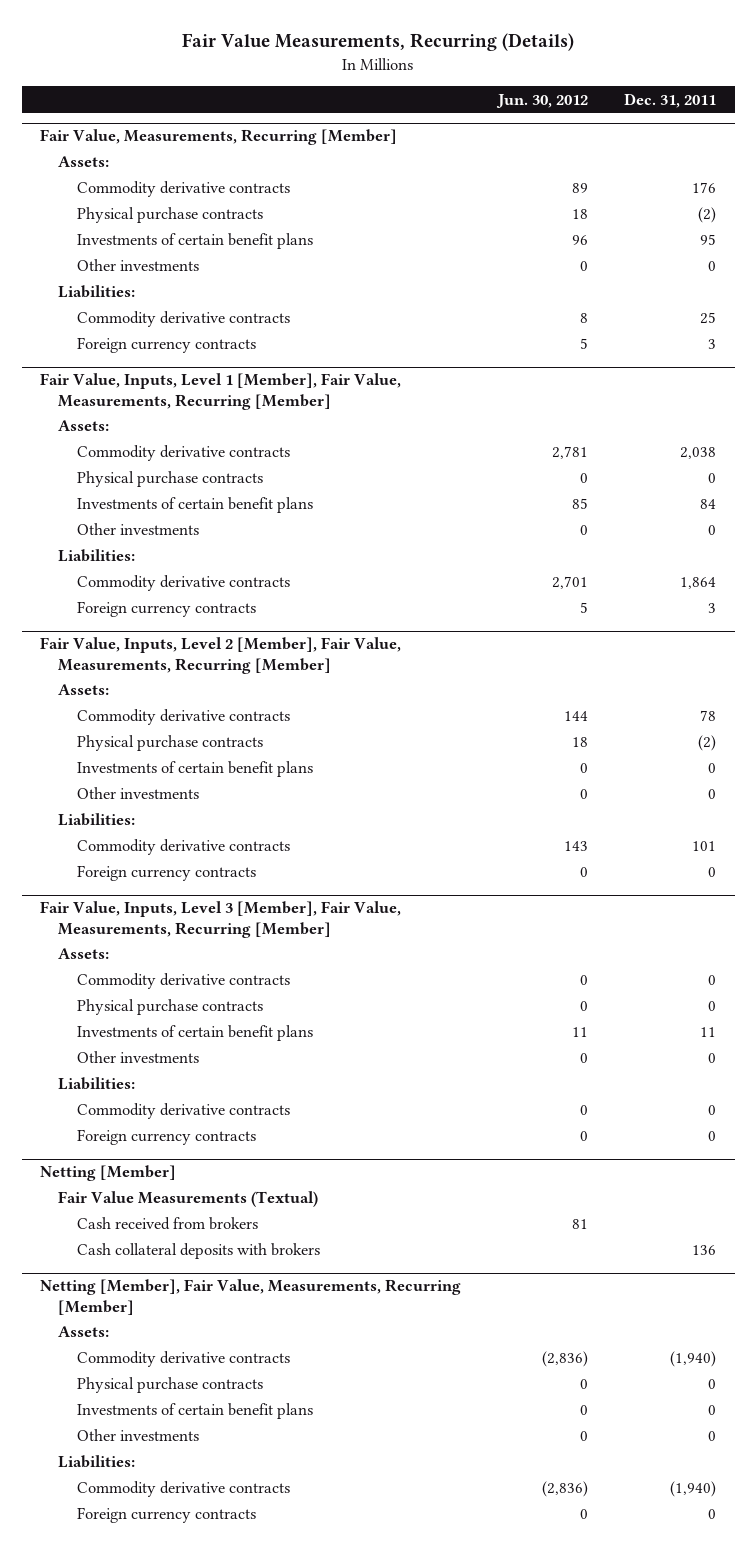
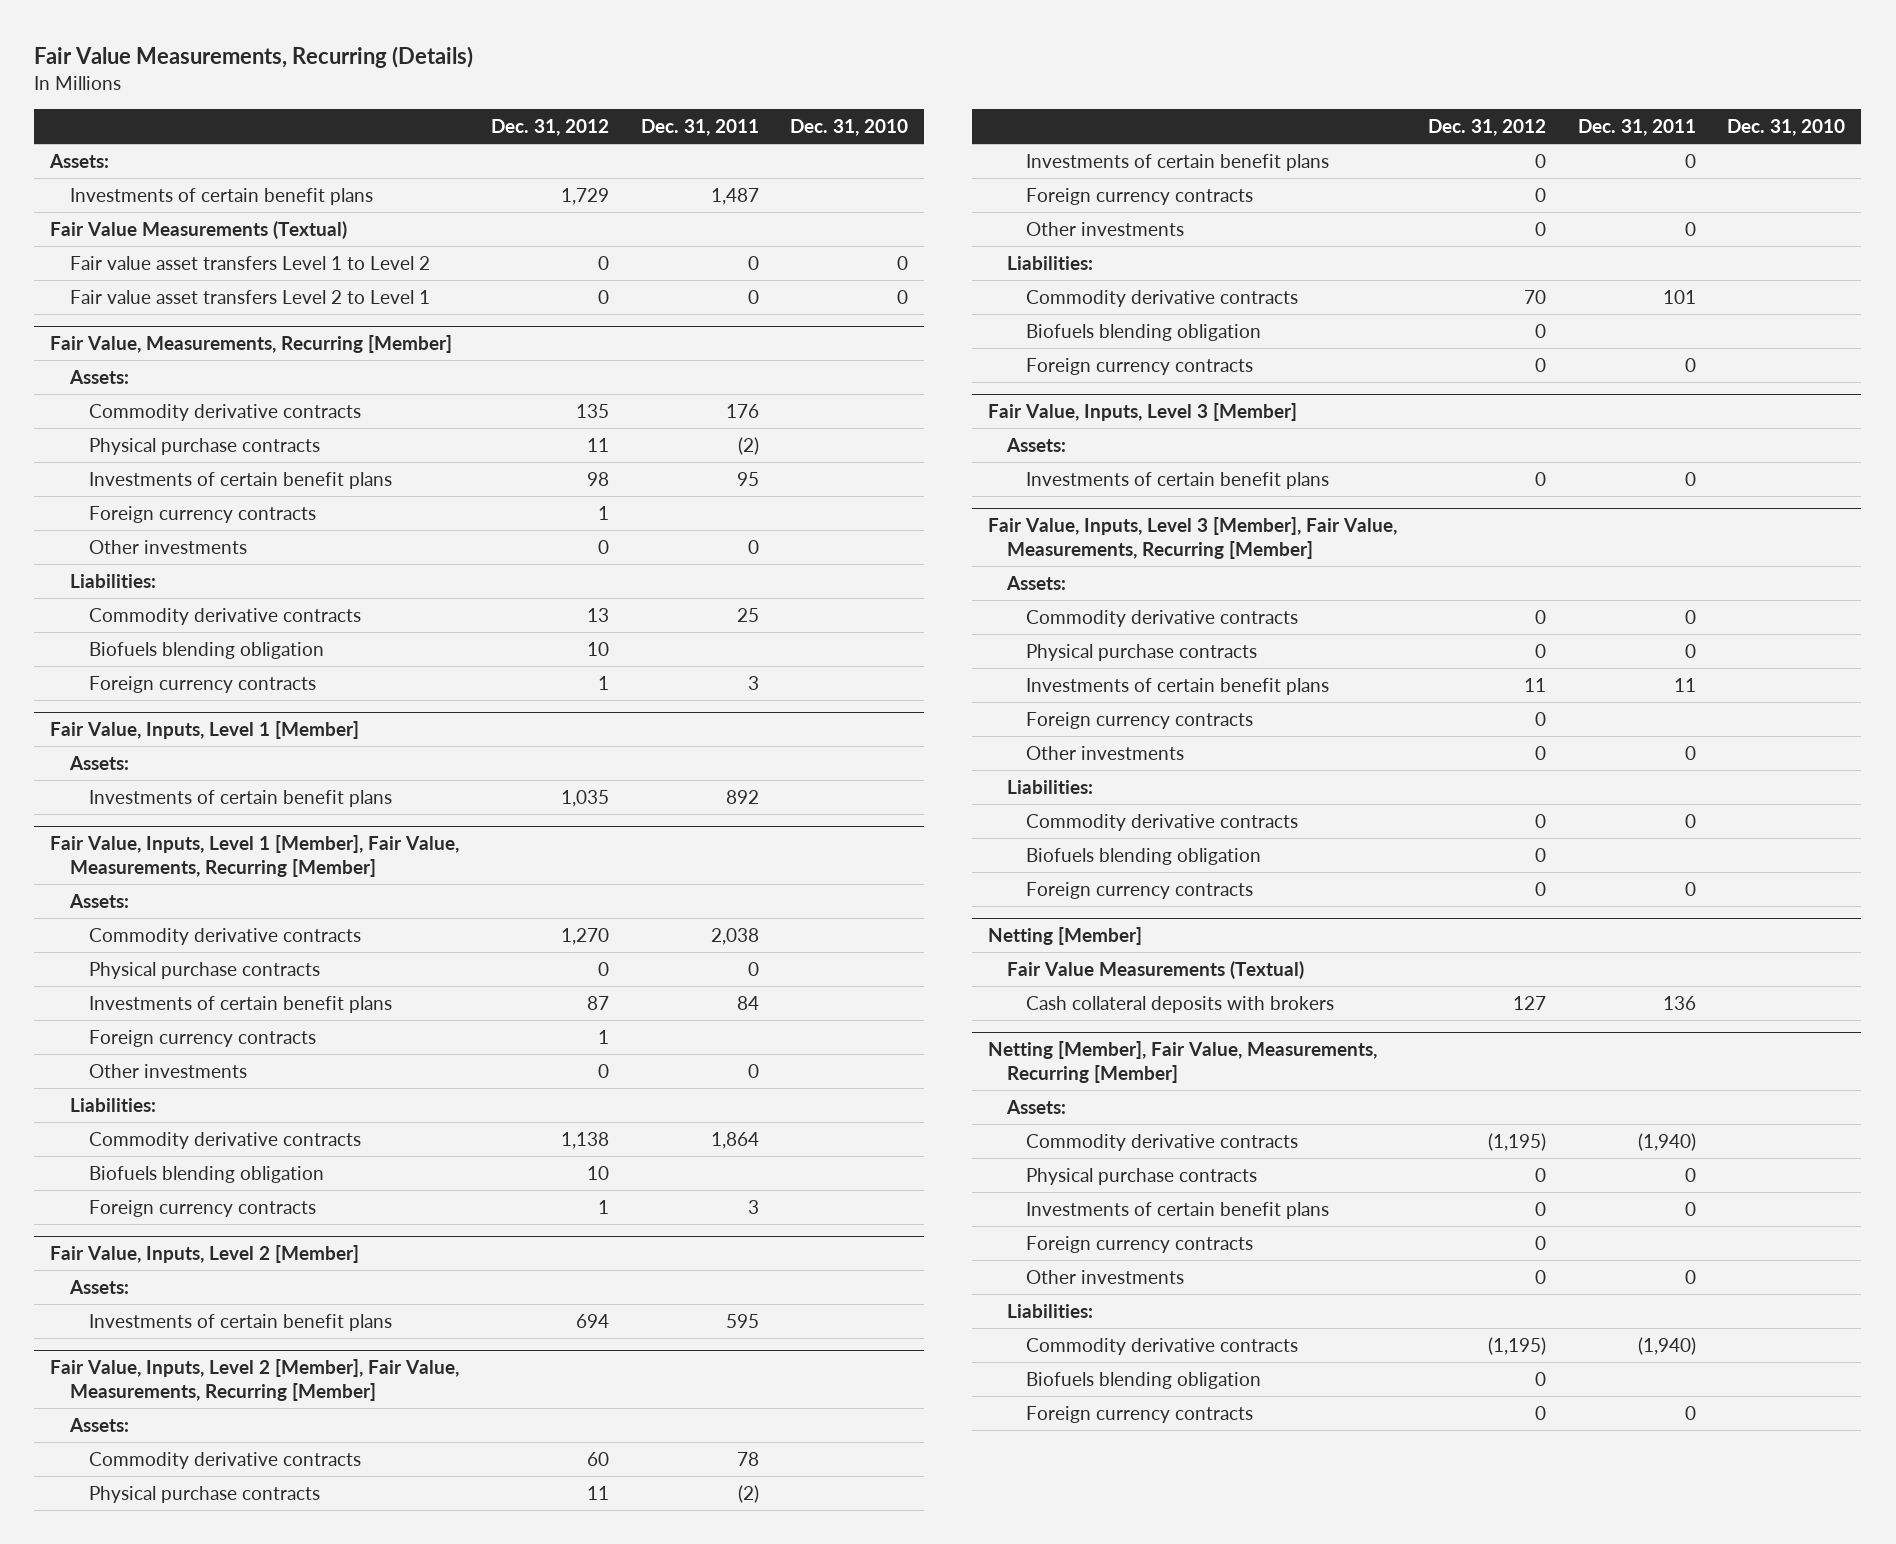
[495,93,588,108] Jun. 30, 2012 -> none
none -> [490,119,609,137] Dec. 31, 2012
none -> [790,119,909,137] Dec. 31, 2010
none -> [49,153,110,168] Assets:
none -> [69,187,373,205] Investments of certain benefit plans
none -> [50,220,348,239] Fair Value Measurements (Textual)
none -> [69,255,430,270] Fair value asset transfers Level 1 to Level 2
none -> [69,289,430,304] Fair value asset transfers Level 2 to Level 1
none -> [88,505,316,523] Foreign currency contracts
none -> [88,641,324,659] Biofuels blending obligation
none -> [50,720,360,739] Fair Value, Inputs, Level 1 [Member]
none -> [68,755,129,770] Assets:
none -> [88,789,392,807] Investments of certain benefit plans
none -> [88,1029,316,1047] Foreign currency contracts
none -> [88,1165,324,1183] Biofuels blending obligation
none -> [50,1244,360,1263] Fair Value, Inputs, Level 2 [Member]
none -> [68,1279,129,1294] Assets:
none -> [88,1313,392,1331] Investments of certain benefit plans
none -> [1026,187,1254,205] Foreign currency contracts
none -> [1026,323,1262,341] Biofuels blending obligation
none -> [987,402,1297,421] Fair Value, Inputs, Level 3 [Member]
none -> [1005,437,1066,452] Assets:
none -> [1026,471,1330,489] Investments of certain benefit plans
none -> [1026,711,1254,729] Foreign currency contracts
none -> [1026,847,1262,865] Biofuels blending obligation
[76,1217,258,1231] Cash received from brokers -> none
none -> [1026,1235,1254,1253] Foreign currency contracts
none -> [1026,1371,1262,1389] Biofuels blending obligation

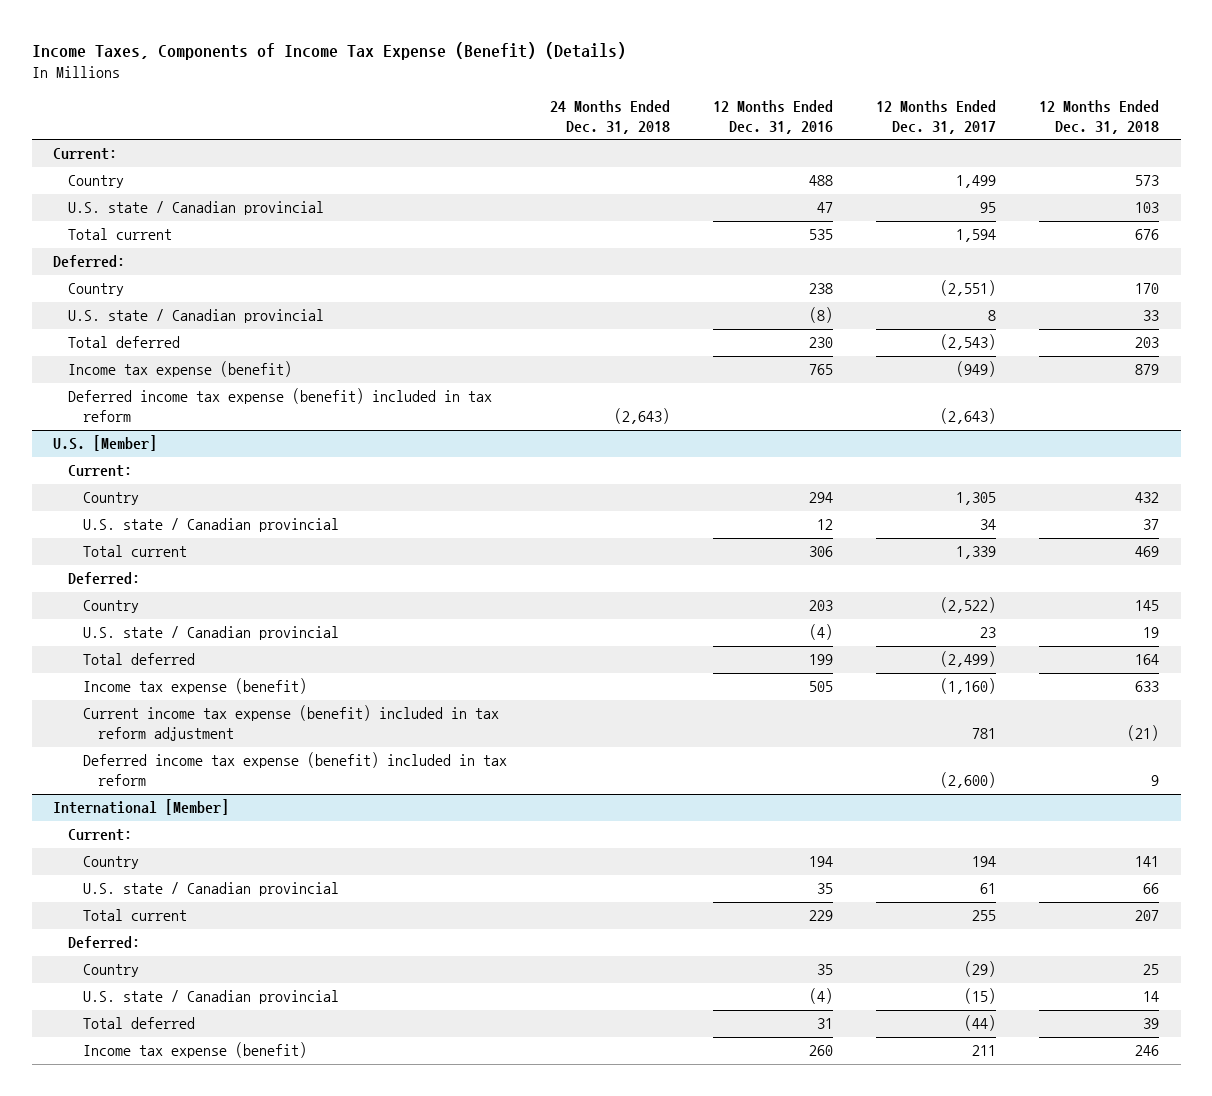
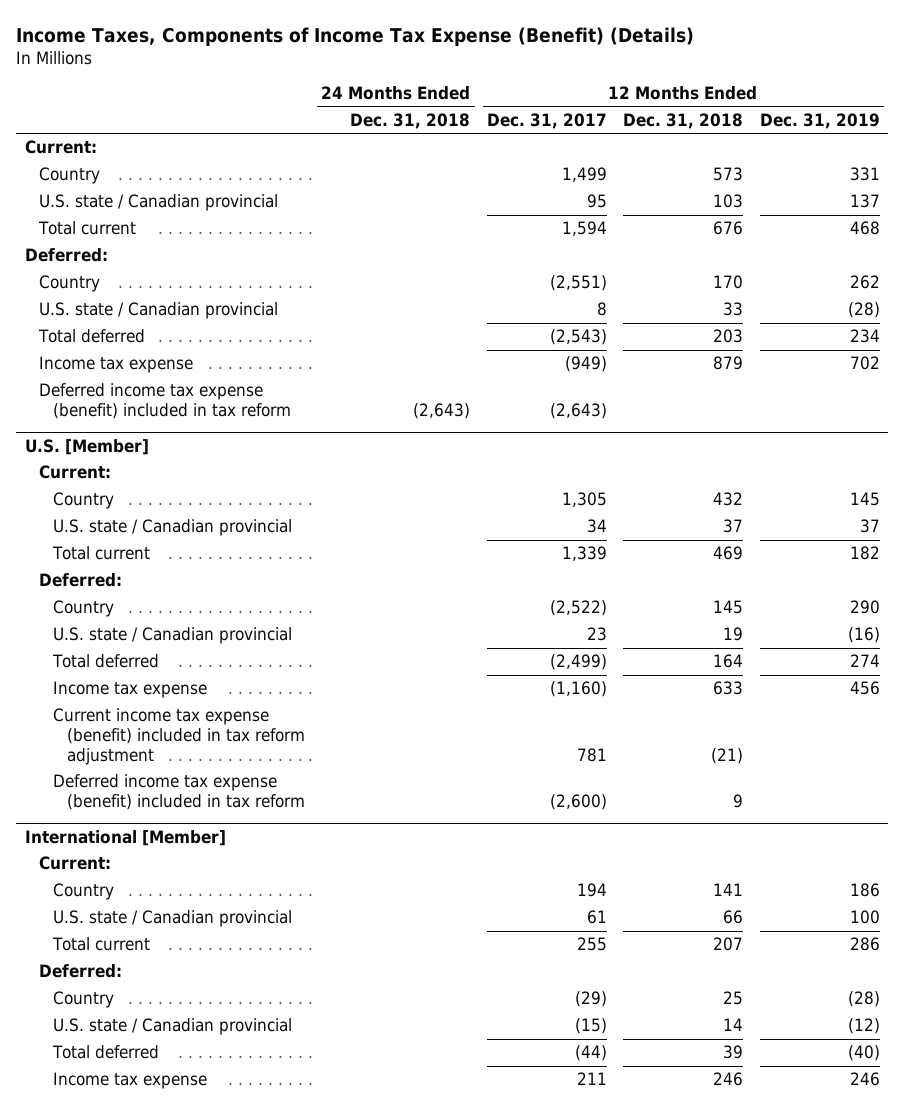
[713,99,834,134] 12 Months Ended Dec. 31, 2016 -> none
none -> [759,112,880,129] Dec. 31, 2019
[68,361,293,378] Income tax expense (benefit) -> [38,356,193,374] Income tax expense
[82,678,307,695] Income tax expense (benefit) -> [52,681,207,699] Income tax expense
[82,1042,307,1059] Income tax expense (benefit) -> [52,1072,207,1090] Income tax expense

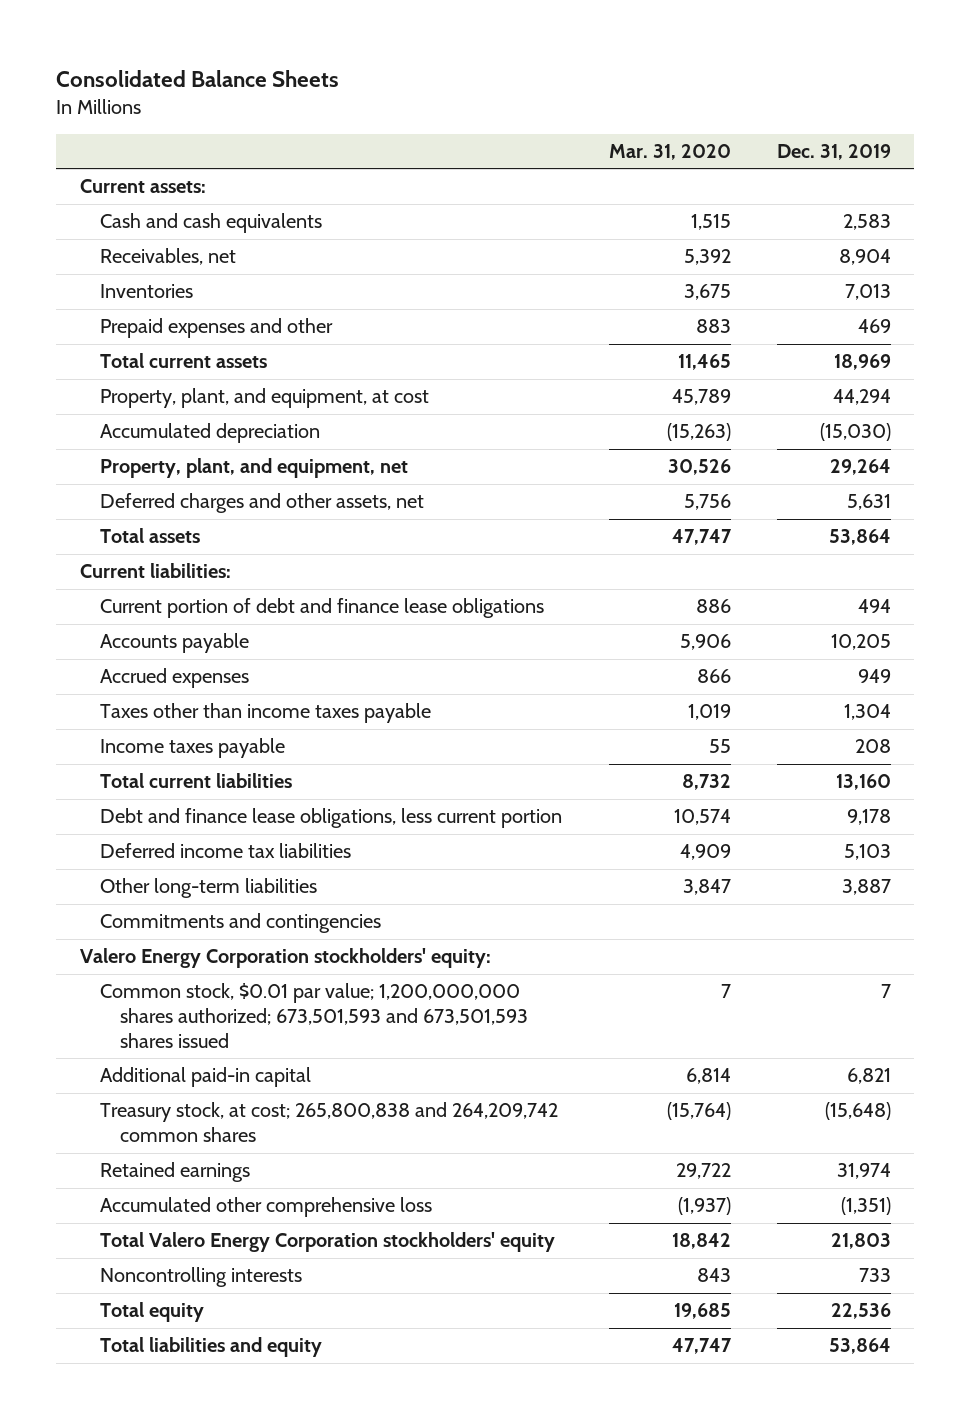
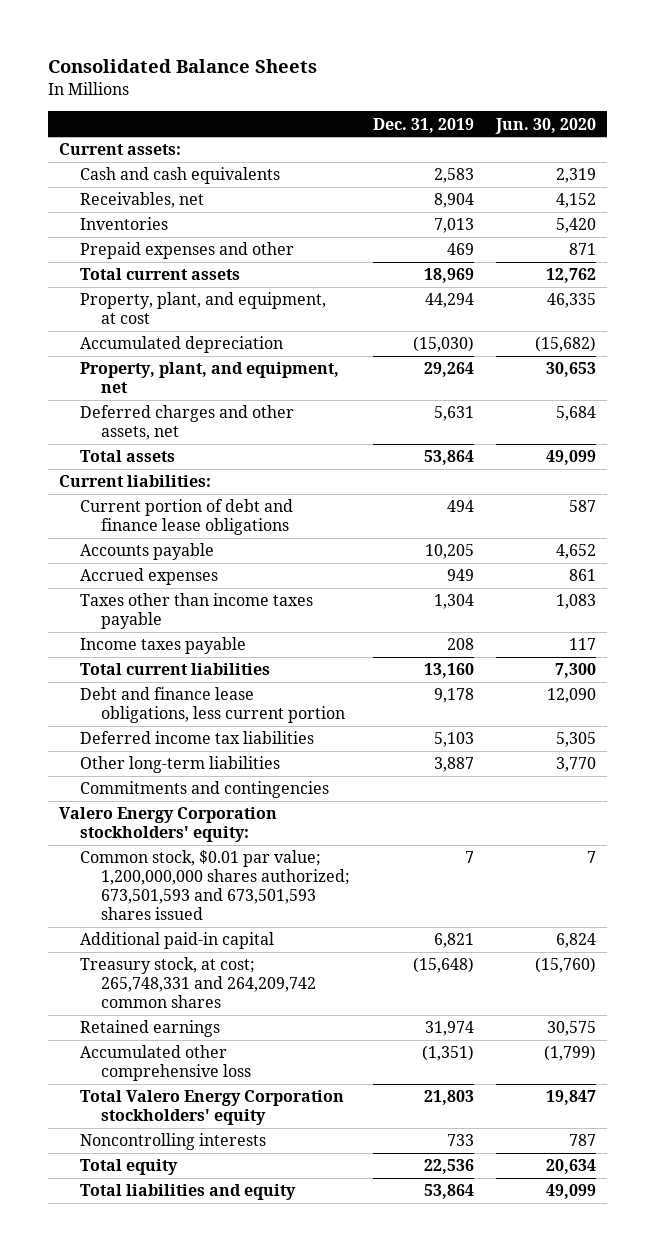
[608,143,731,160] Mar. 31, 2020 -> none
none -> [495,117,597,134] Jun. 30, 2020
[100,1102,559,1143] Treasury stock, at cost; 265,800,838 and 264,209,742 common shares -> [80,957,317,1009] Treasury stock, at cost; 265,748,331 and 264,209,742 common shares

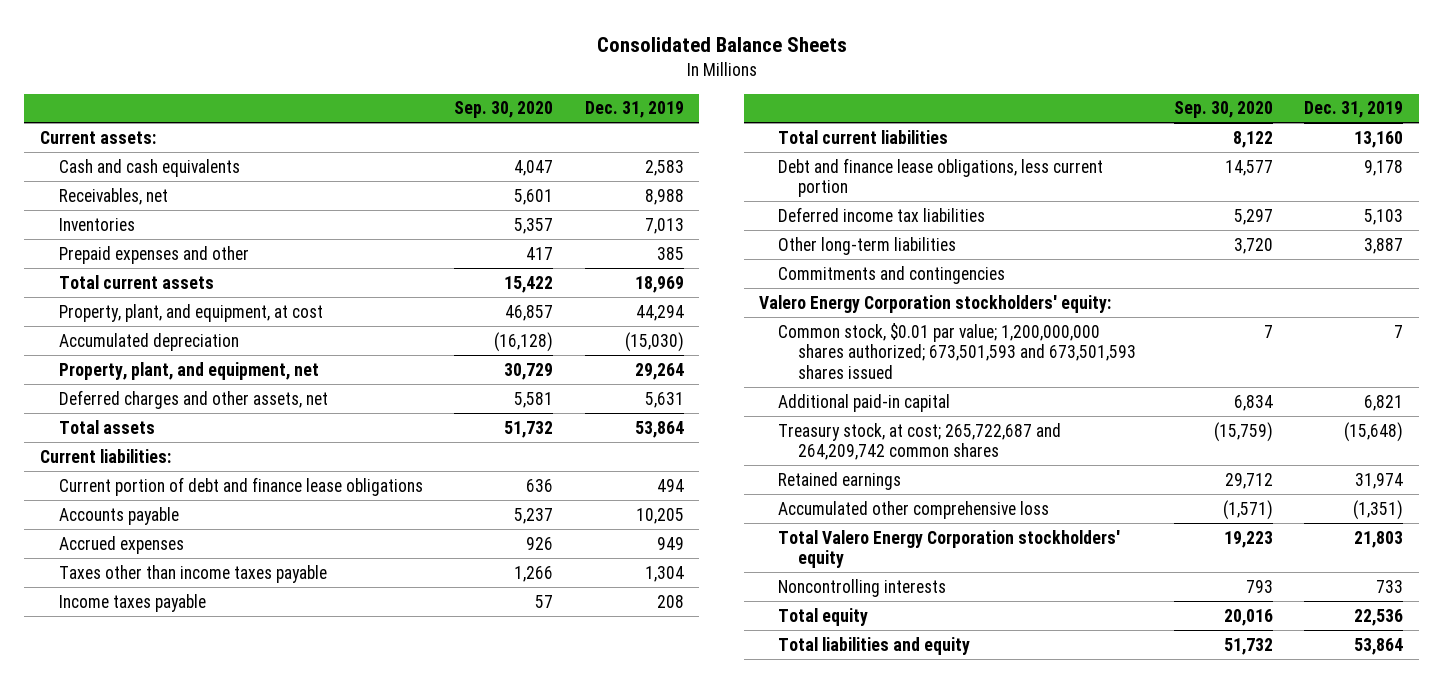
[495,117,597,134] Jun. 30, 2020 -> none
none -> [454,101,554,119] Sep. 30, 2020
[433,193,474,209] 8,904 -> [644,188,684,205] 8,988
[446,243,474,256] 469 -> [656,246,684,260] 385
[80,957,317,1009] Treasury stock, at cost; 265,748,331 and 264,209,742 common shares -> [778,422,1062,461] Treasury stock, at cost; 265,722,687 and 264,209,742 common shares

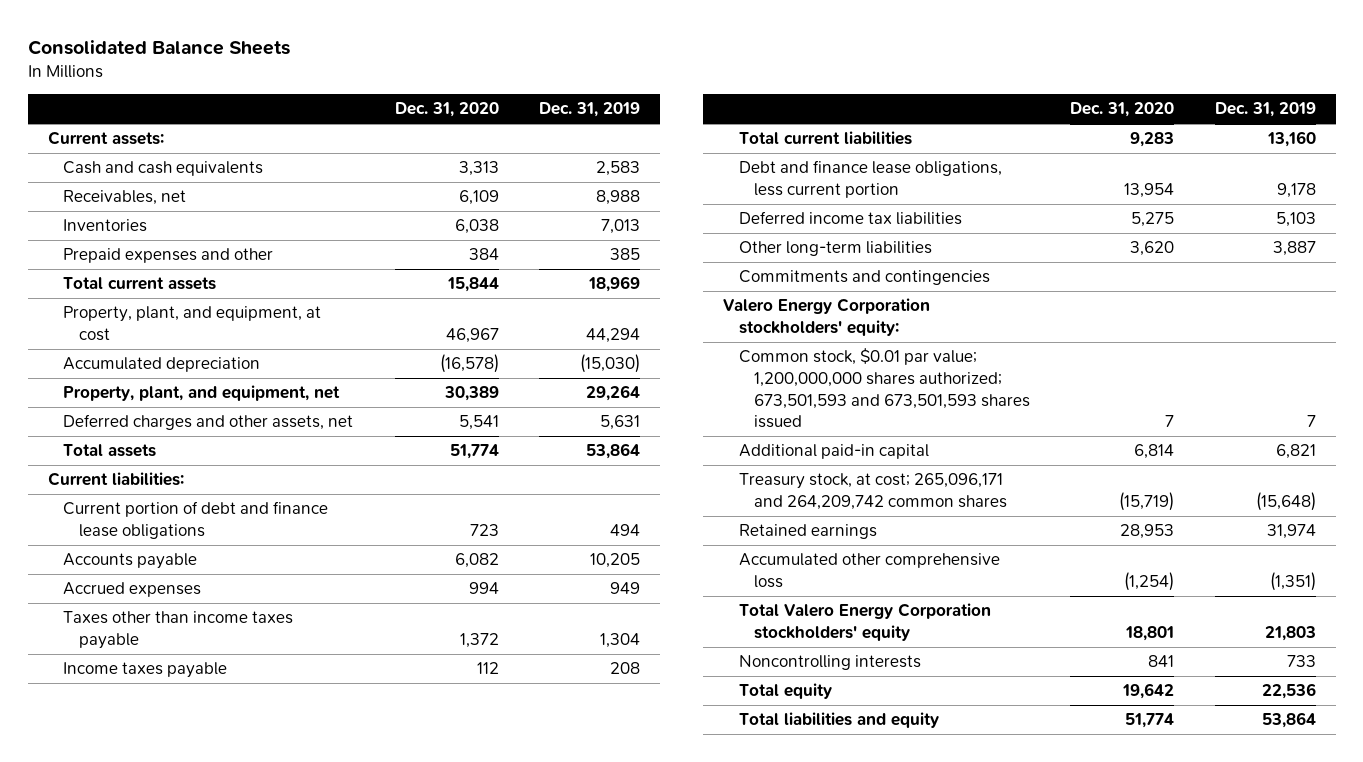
[454,101,554,119] Sep. 30, 2020 -> none
none -> [394,102,499,118] Dec. 31, 2020
[778,422,1062,461] Treasury stock, at cost; 265,722,687 and 264,209,742 common shares -> [738,473,1008,511] Treasury stock, at cost; 265,096,171 and 264,209,742 common shares

